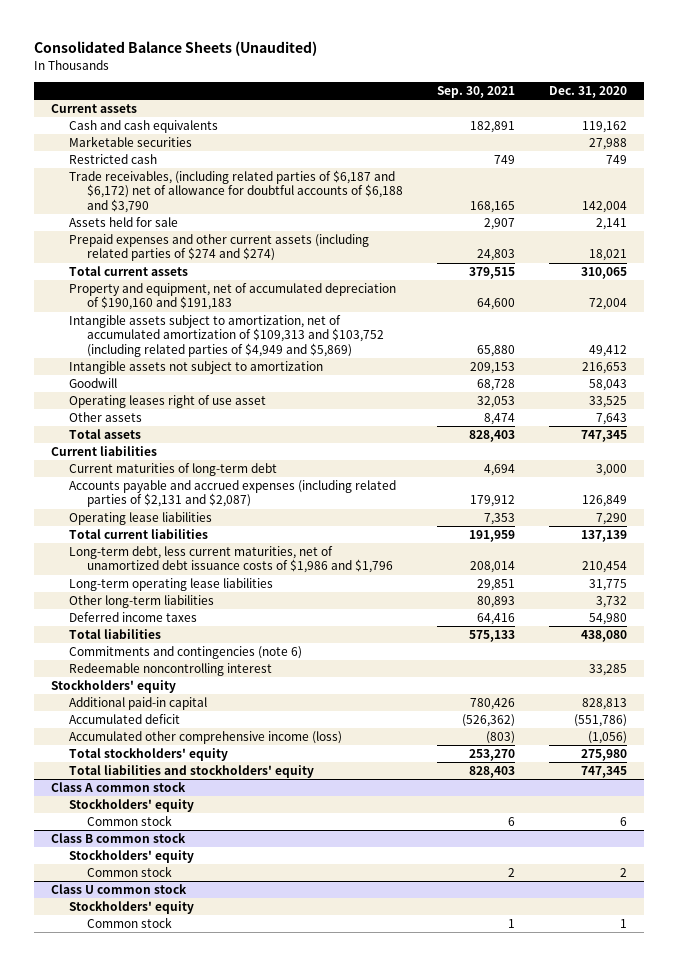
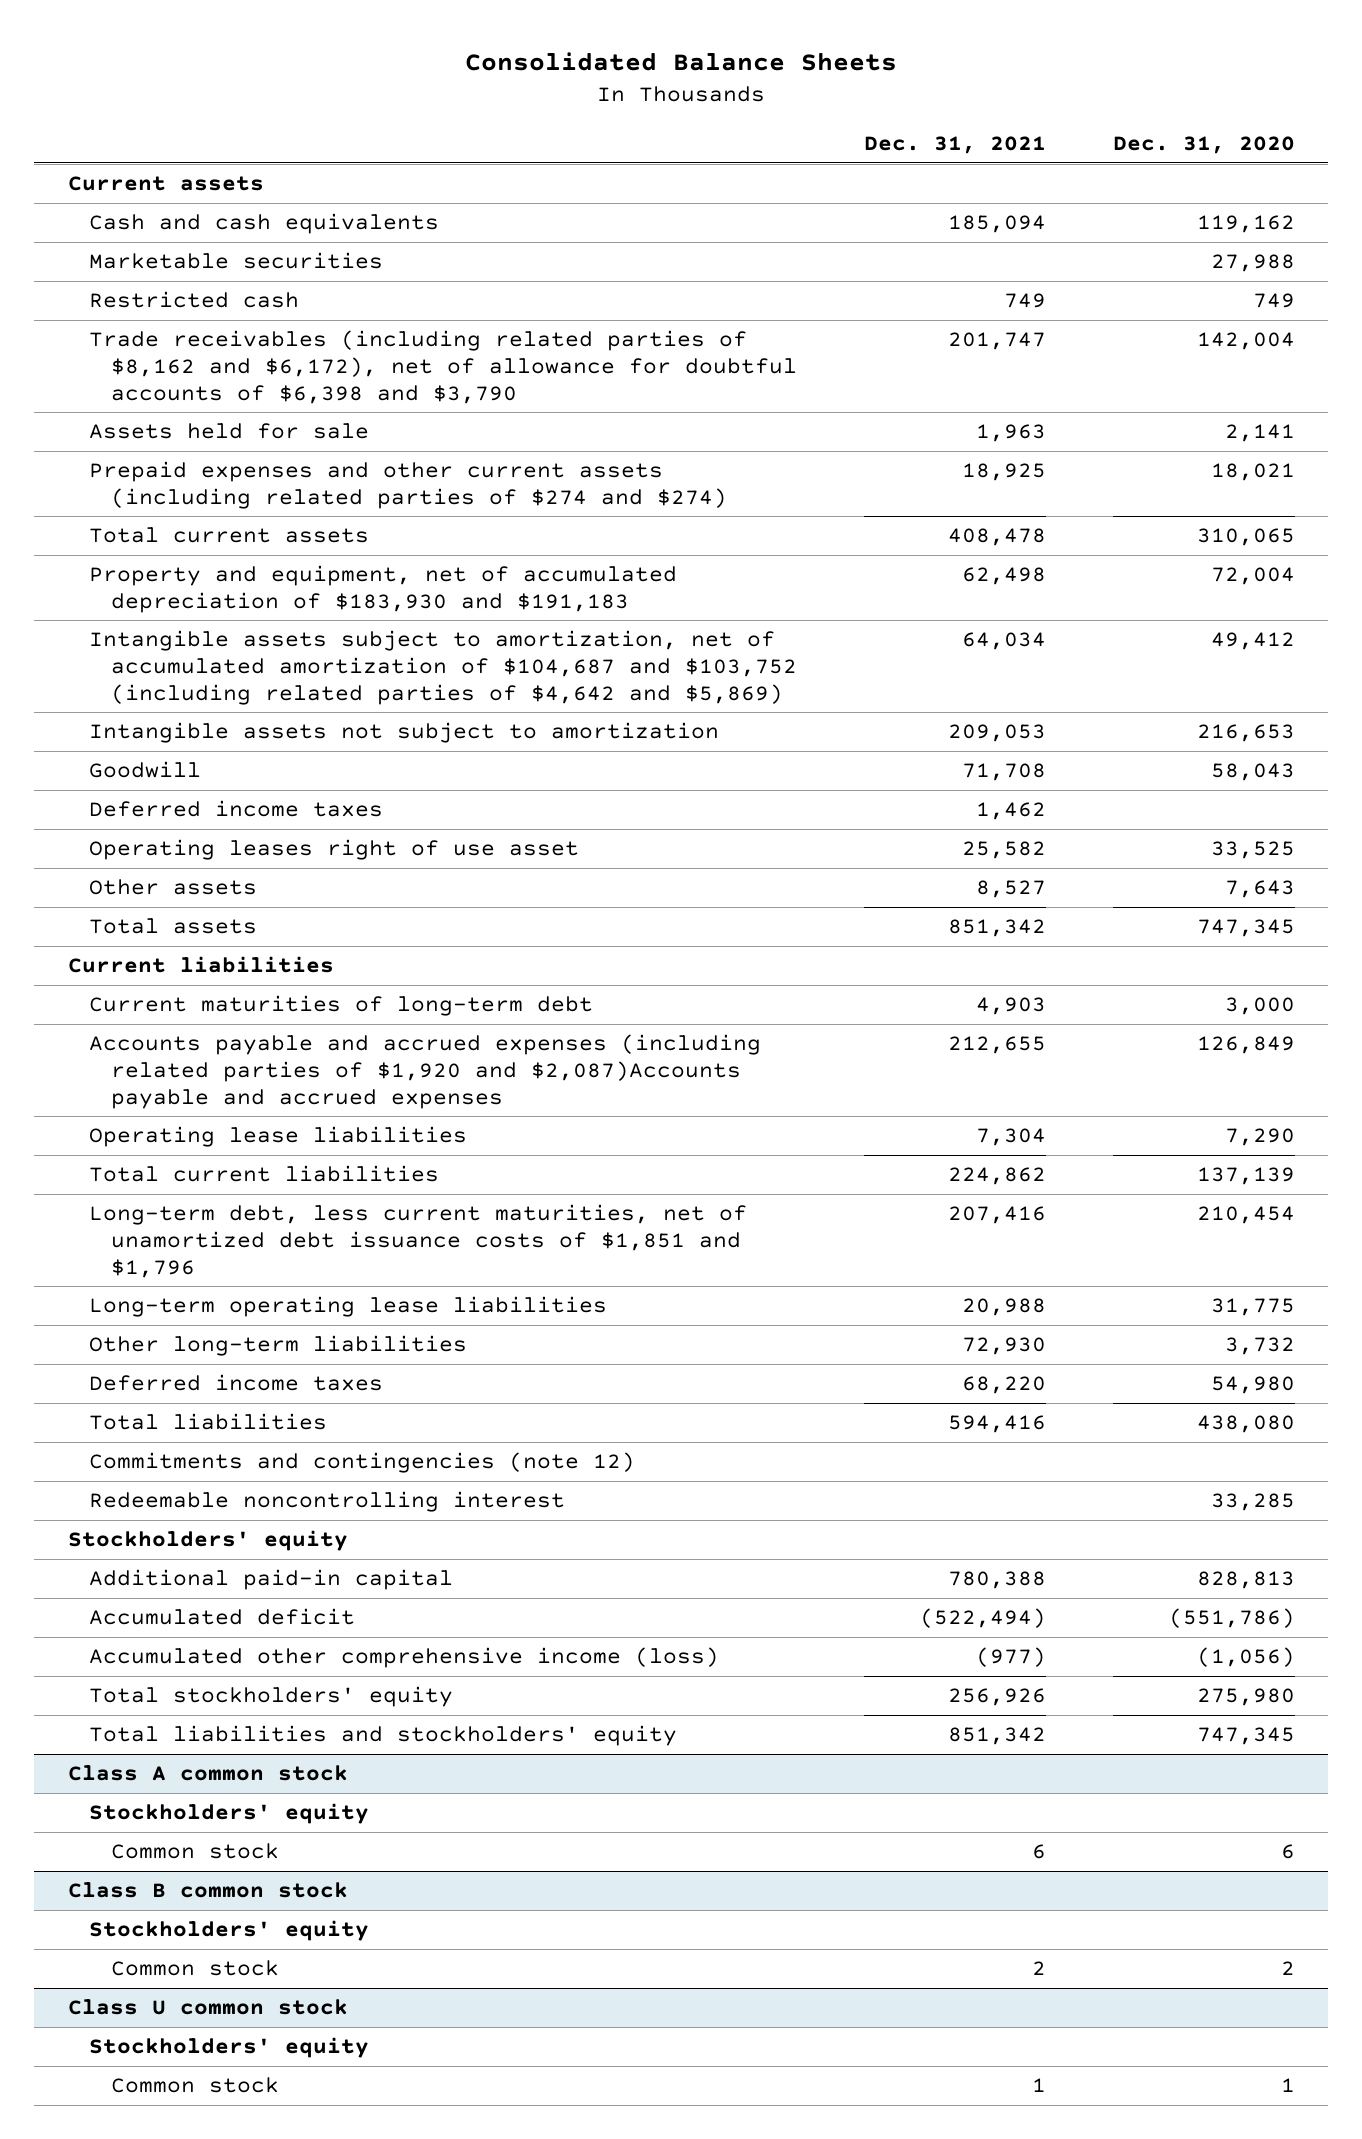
[34,41,318,57] Consolidated Balance Sheets (Unaudited) -> [465,51,898,71] Consolidated Balance Sheets
[436,85,515,98] Sep. 30, 2021 -> none
none -> [863,136,1046,155] Dec. 31, 2021
[68,170,403,213] Trade receivables, (including related parties of $6,187 and $6,172) net of allowance for doubtful accounts of $6,188 and $3,790 -> [89,330,797,404] Trade receivables (including related parties of $8,162 and $6,172), net of allowance for doubtful accounts of $6,398 and $3,790
[68,283,396,311] Property and equipment, net of accumulated depreciation of $190,160 and $191,183 -> [89,565,678,613] Property and equipment, net of accumulated depreciation of $183,930 and $191,183
[68,315,384,357] Intangible assets subject to amortization, net of accumulated amortization of $109,313 and $103,752 (including related parties of $4,949 and $5,869) -> [89,630,797,705] Intangible assets subject to amortization, net of accumulated amortization of $104,687 and $103,752 (including related parties of $4,642 and $5,869)
none -> [89,800,384,818] Deferred income taxes
[68,480,396,508] Accounts payable and accrued expenses (including related parties of $2,131 and $2,087) -> [89,1034,762,1109] Accounts payable and accrued expenses (including related parties of $1,920 and $2,087)Accounts payable and accrued expenses
[68,546,393,574] Long-term debt, less current maturities, net of unamortized debt issuance costs of $1,986 and $1,796 -> [89,1204,748,1278] Long-term debt, less current maturities, net of unamortized debt issuance costs of $1,851 and $1,796
[68,646,302,660] Commitments and contingencies (note 6) -> [89,1452,636,1474] Commitments and contingencies (note 12)

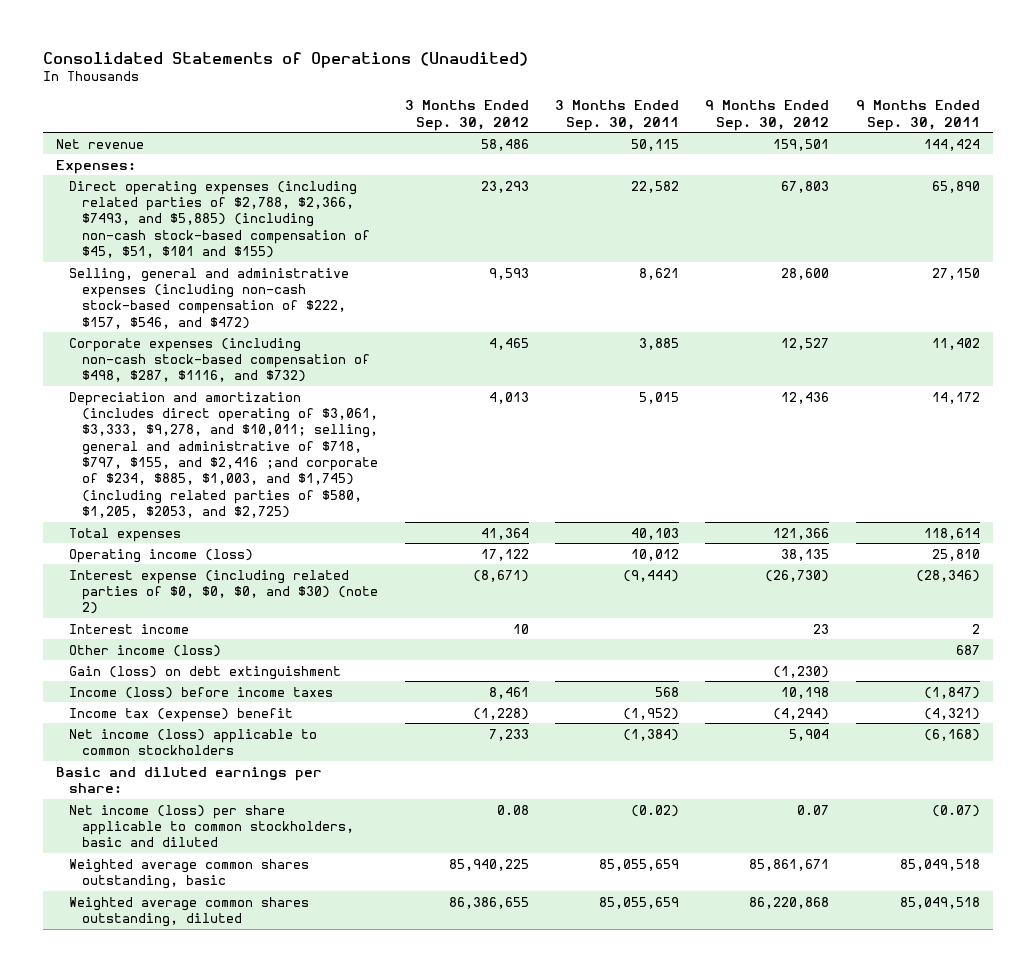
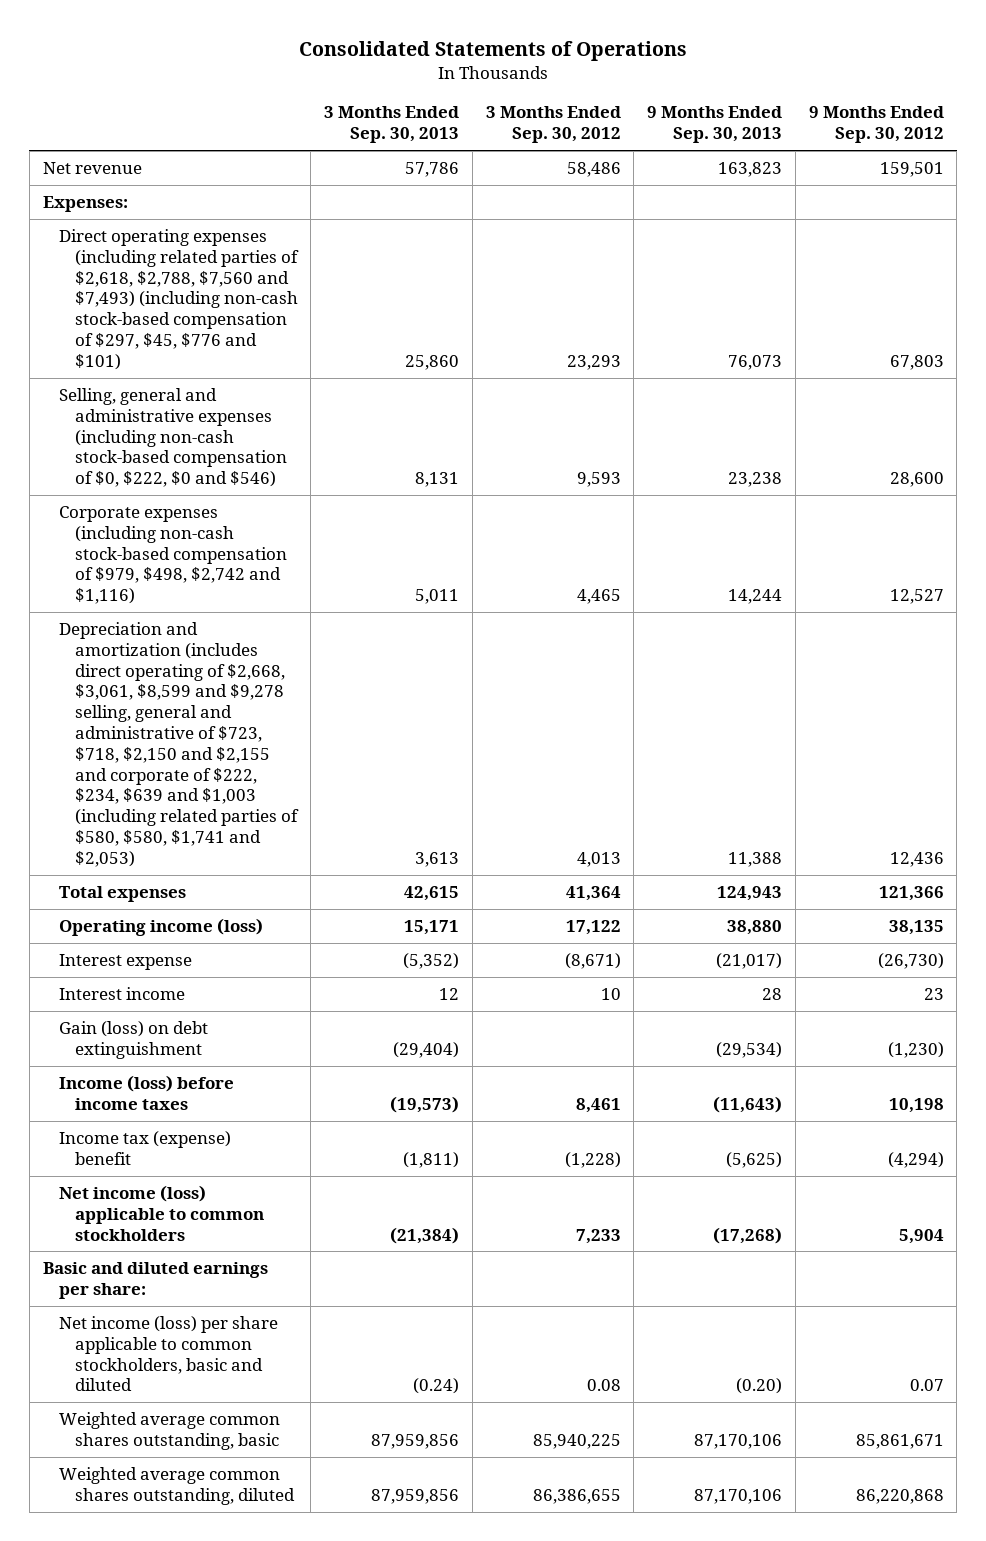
[43,51,529,68] Consolidated Statements of Operations (Unaudited) -> [299,40,688,61] Consolidated Statements of Operations
[554,100,679,131] 3 Months Ended Sep. 30, 2011 -> none
[855,100,980,131] 9 Months Ended Sep. 30, 2011 -> none
none -> [324,106,460,144] 3 Months Ended Sep. 30, 2013
none -> [647,106,783,144] 9 Months Ended Sep. 30, 2013
[69,180,371,259] Direct operating expenses (including related parties of $2,788, $2,366, $7493, and $5,885) (including non-cash stock-based compensation of $45, $51, $101 and $155) -> [58,228,299,370] Direct operating expenses (including related parties of $2,618, $2,788, $7,560 and $7,493) (including non-cash stock-based compensation of $297, $45, $776 and $101)
[69,267,350,329] Selling, general and administrative expenses (including non-cash stock-based compensation of $222, $157, $546, and $472) -> [58,387,287,488] Selling, general and administrative expenses (including non-cash stock-based compensation of $0, $222, $0 and $546)
[69,337,371,383] Corporate expenses (including non-cash stock-based compensation of $498, $287, $1116, and $732) -> [58,505,287,605] Corporate expenses (including non-cash stock-based compensation of $979, $498, $2,742 and $1,116)
[69,391,379,519] Depreciation and amortization (includes direct operating of $3,061, $3,333, $9,278, and $10,011; selling, general and administrative of $718, $797, $155, and $2,416 ;and corporate of $234, $885, $1,003, and $1,745) (including related parties of $580, $1,205, $2053, and $2,725) -> [58,621,299,867] Depreciation and amortization (includes direct operating of $2,668, $3,061, $8,599 and $9,278 selling, general and administrative of $723, $718, $2,150 and $2,155 and corporate of $222, $234, $639 and $1,003 (including related parties of $580, $580, $1,741 and $2,053)
[69,569,379,615] Interest expense (including related parties of $0, $0, $0, and $30) (note 2) -> [58,953,192,970] Interest expense
[69,644,222,657] Other income (loss) -> none

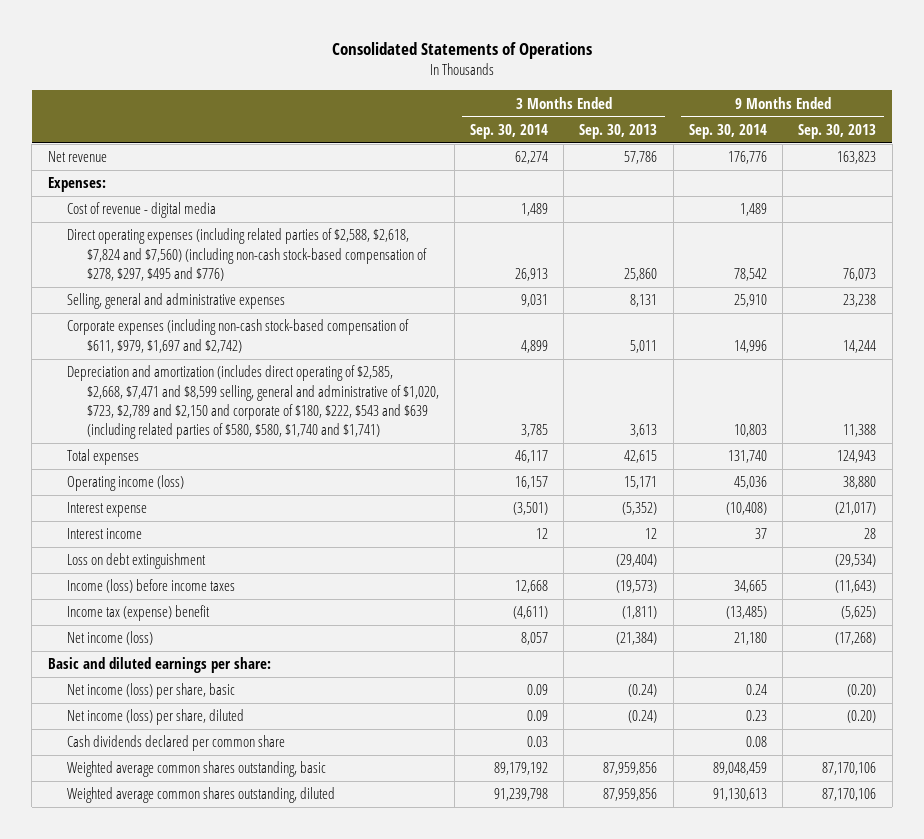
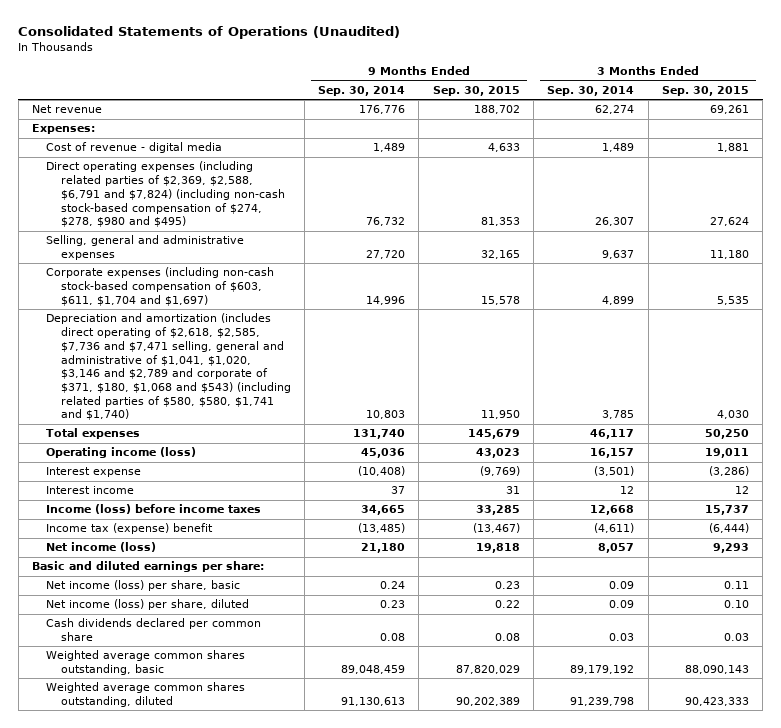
[331,42,592,60] Consolidated Statements of Operations -> [18,25,401,39] Consolidated Statements of Operations (Unaudited)
[579,124,658,140] Sep. 30, 2013 -> none
[798,124,877,140] Sep. 30, 2013 -> none
none -> [432,85,520,96] Sep. 30, 2015
none -> [661,85,749,96] Sep. 30, 2015
[67,228,427,282] Direct operating expenses (including related parties of $2,588, $2,618, $7,824 and $7,560) (including non-cash stock-based compensation of $278, $297, $495 and $776) -> [46,161,285,228] Direct operating expenses (including related parties of $2,369, $2,588, $6,791 and $7,824) (including non-cash stock-based compensation of $274, $278, $980 and $495)
[515,268,549,282] 26,913 -> [595,217,635,227] 26,307
[733,268,767,282] 78,542 -> [366,217,406,227] 76,732
[521,294,549,308] 9,031 -> [602,250,635,260] 9,637
[733,294,767,308] 25,910 -> [366,250,406,260] 27,720
[67,319,410,353] Corporate expenses (including non-cash stock-based compensation of $611, $979, $1,697 and $2,742) -> [46,267,275,306] Corporate expenses (including non-cash stock-based compensation of $603, $611, $1,704 and $1,697)
[67,365,439,440] Depreciation and amortization (includes direct operating of $2,585, $2,668, $7,471 and $8,599 selling, general and administrative of $1,020, $723, $2,789 and $2,150 and corporate of $180, $222, $543 and $639 (including related parties of $580, $580, $1,740 and $1,741) -> [46,313,291,421] Depreciation and amortization (includes direct operating of $2,618, $2,585, $7,736 and $7,471 selling, general and administrative of $1,041, $1,020, $3,146 and $2,789 and corporate of $371, $180, $1,068 and $543) (including related parties of $580, $580, $1,741 and $1,740)
[67,553,207,570] Loss on debt extinguishment -> none

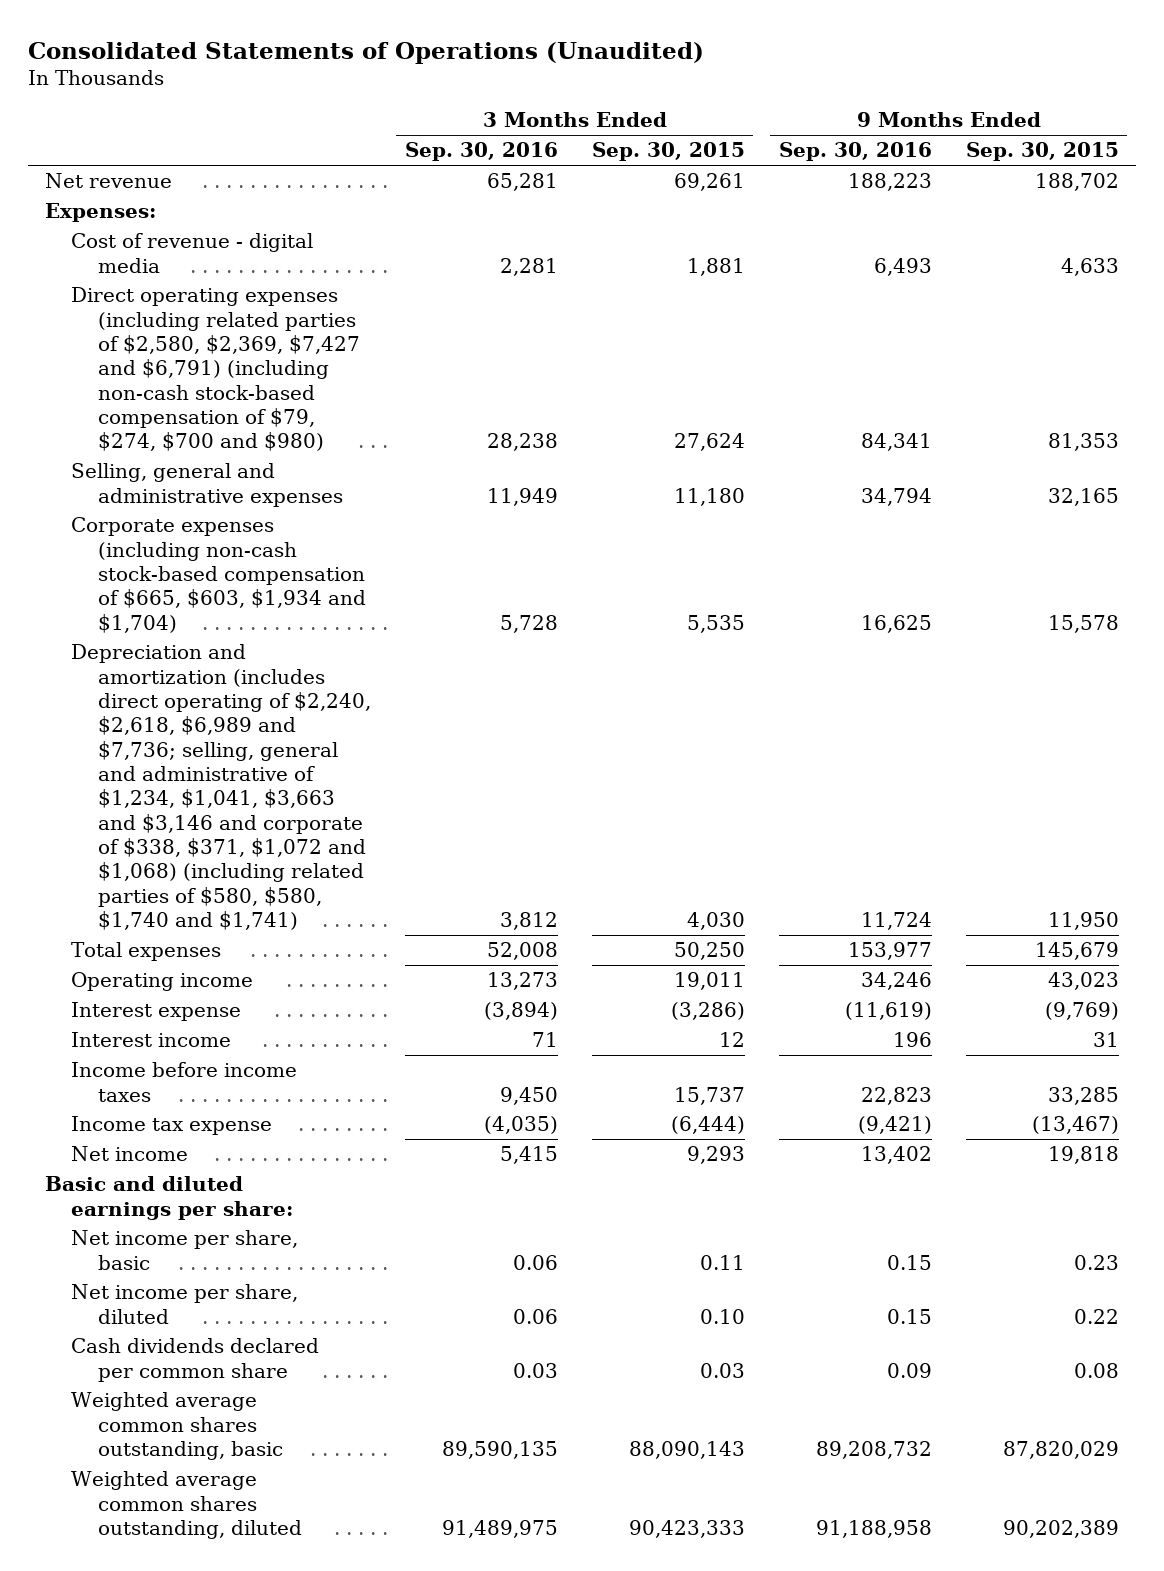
[318,85,406,96] Sep. 30, 2014 -> none
[547,85,635,96] Sep. 30, 2014 -> none
none -> [404,142,558,162] Sep. 30, 2016
none -> [778,142,932,162] Sep. 30, 2016
[46,161,285,228] Direct operating expenses (including related parties of $2,369, $2,588, $6,791 and $7,824) (including non-cash stock-based compensation of $274, $278, $980 and $495) -> [71,287,360,452] Direct operating expenses (including related parties of $2,580, $2,369, $7,427 and $6,791) (including non-cash stock-based compensation of $79, $274, $700 and $980)
[46,267,275,306] Corporate expenses (including non-cash stock-based compensation of $603, $611, $1,704 and $1,697) -> [71,517,366,633] Corporate expenses (including non-cash stock-based compensation of $665, $603, $1,934 and $1,704)
[46,313,291,421] Depreciation and amortization (includes direct operating of $2,618, $2,585, $7,736 and $7,471 selling, general and administrative of $1,041, $1,020, $3,146 and $2,789 and corporate of $371, $180, $1,068 and $543) (including related parties of $580, $580, $1,741 and $1,740) -> [71,644,371,931] Depreciation and amortization (includes direct operating of $2,240, $2,618, $6,989 and $7,736; selling, general and administrative of $1,234, $1,041, $3,663 and $3,146 and corporate of $338, $371, $1,072 and $1,068) (including related parties of $580, $580, $1,740 and $1,741)
[46,447,197,459] Operating income (loss) -> [71,972,254,992] Operating income
[46,504,262,515] Income (loss) before income taxes -> [71,1062,298,1102] Income before income taxes
[46,523,214,535] Income tax (expense) benefit -> [71,1116,273,1136] Income tax expense
[46,542,157,553] Net income (loss) -> [71,1146,189,1162] Net income
[46,580,241,592] Net income (loss) per share, basic -> [71,1230,299,1270] Net income per share, basic
[46,599,250,611] Net income (loss) per share, diluted -> [71,1284,299,1324] Net income per share, diluted

